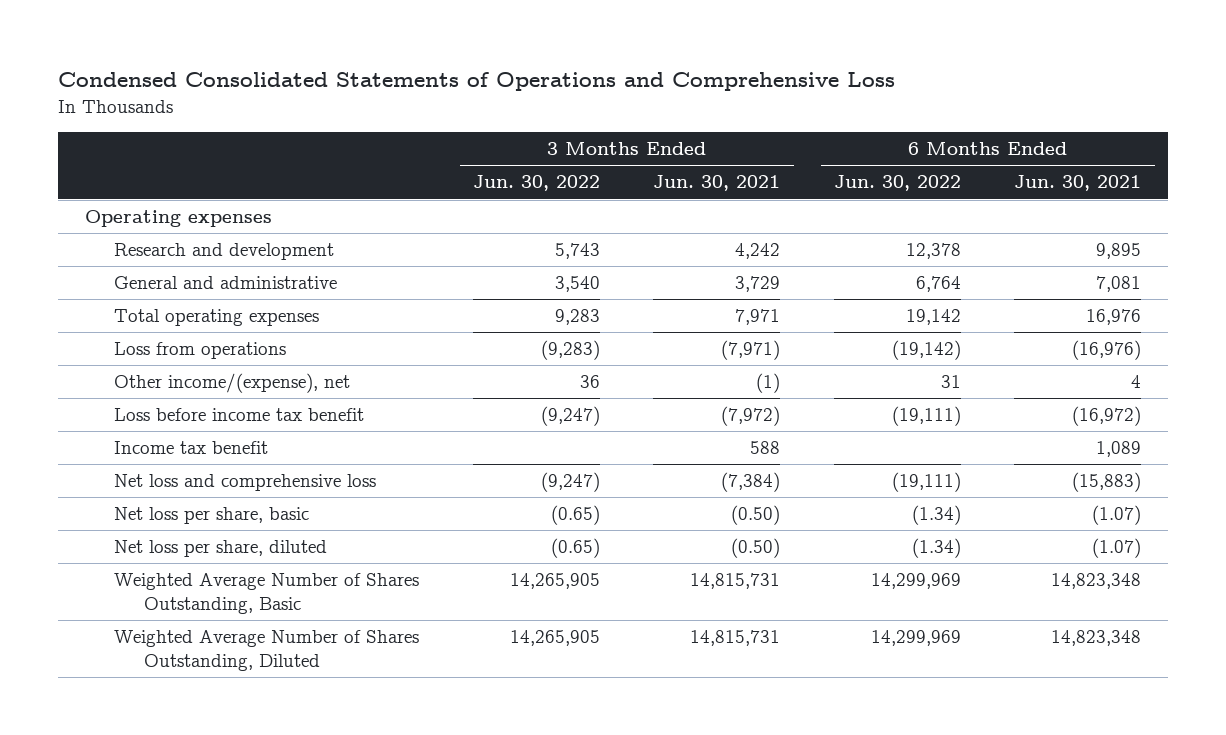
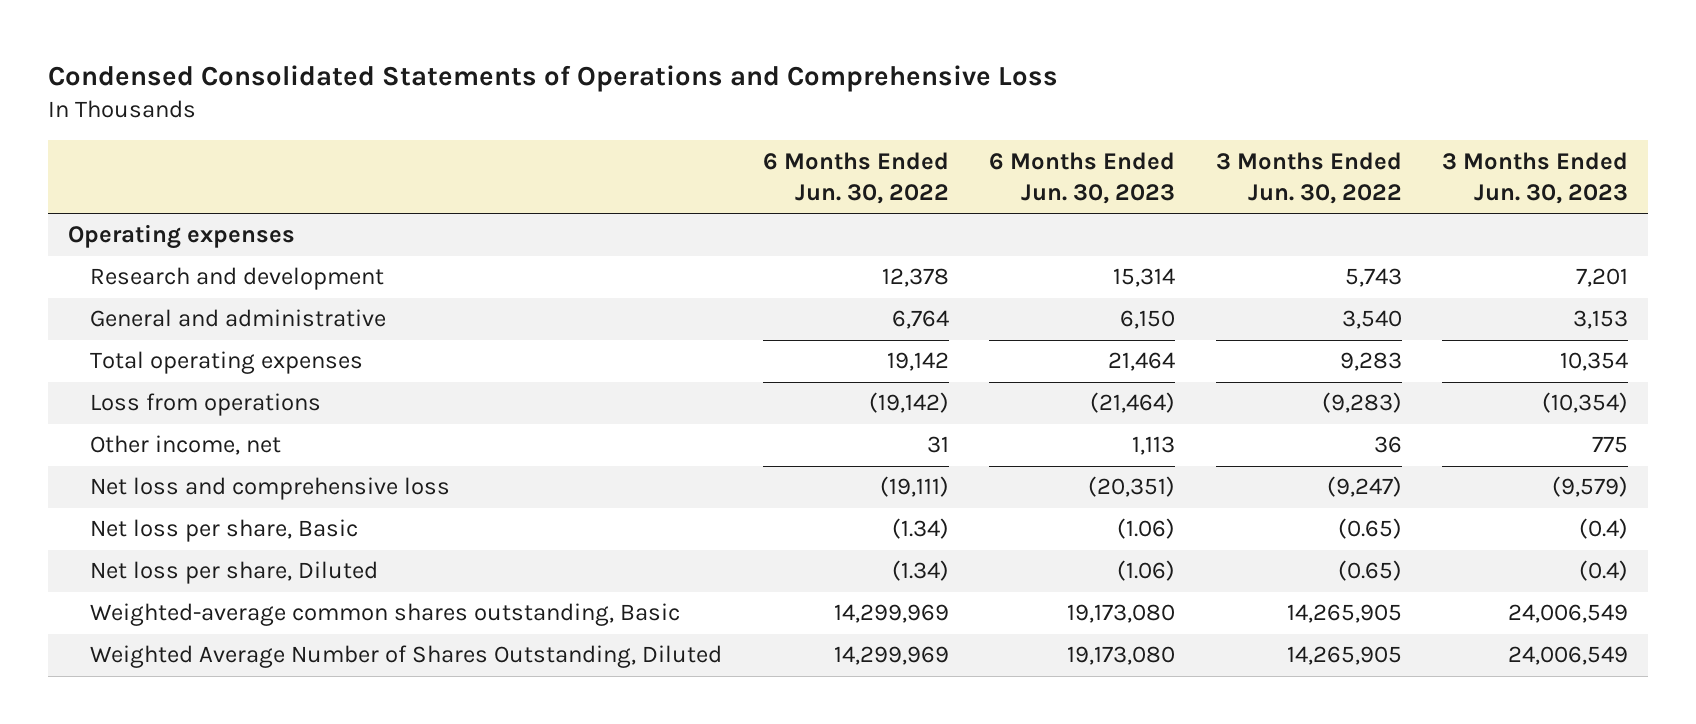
[653,175,781,192] Jun. 30, 2021 -> none
[1014,175,1142,192] Jun. 30, 2021 -> none
none -> [989,151,1176,204] 6 Months Ended Jun. 30, 2023
none -> [1442,151,1629,204] 3 Months Ended Jun. 30, 2023
[114,408,365,422] Loss before income tax benefit -> none
[114,441,269,455] Income tax benefit -> none
[114,373,351,394] Other income/(expense), net -> [90,435,282,456] Other income, net
[114,507,310,525] Net loss per share, basic -> [90,519,359,543] Net loss per share, Basic
[114,540,328,558] Net loss per share, diluted -> [90,561,379,585] Net loss per share, Diluted
[114,573,420,614] Weighted Average Number of Shares Outstanding, Basic -> [90,603,681,627] Weighted-average common shares outstanding, Basic

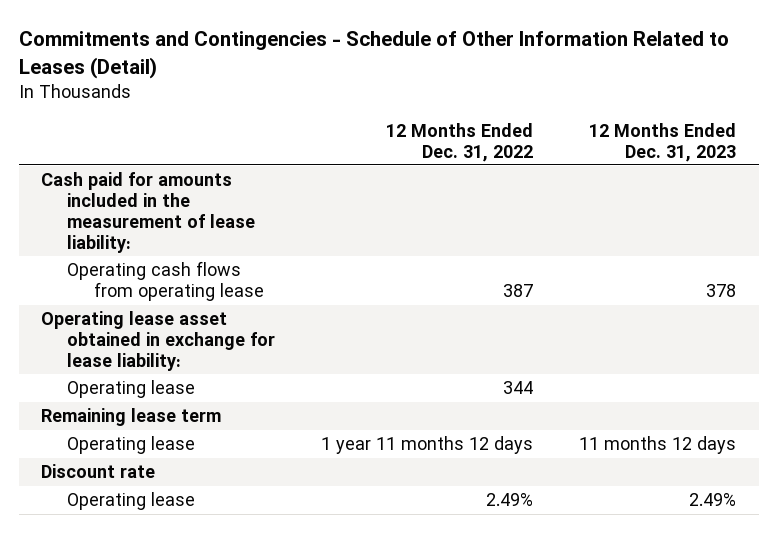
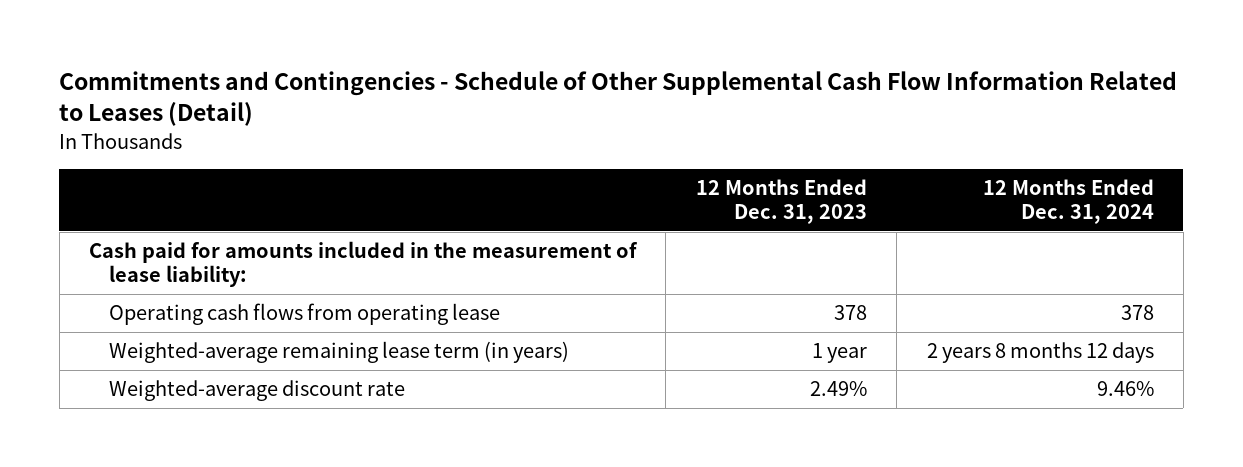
[18,31,729,80] Commitments and Contingencies - Schedule of Other Information Related to Leases (Detail) -> [59,71,1178,127] Commitments and Contingencies - Schedule of Other Supplemental Cash Flow Information Related to Leases (Detail)
[386,122,534,162] 12 Months Ended Dec. 31, 2022 -> none
none -> [982,179,1154,224] 12 Months Ended Dec. 31, 2024
[41,311,276,372] Operating lease asset obtained in exchange for lease liability: -> none
[67,380,196,399] Operating lease -> none
[41,408,222,427] Remaining lease term -> none
[67,436,196,455] Operating lease -> none
[41,464,156,479] Discount rate -> none
none -> [109,341,570,364] Weighted-average remaining lease term (in years)
[67,492,196,511] Operating lease -> [109,380,406,402] Weighted-average discount rate

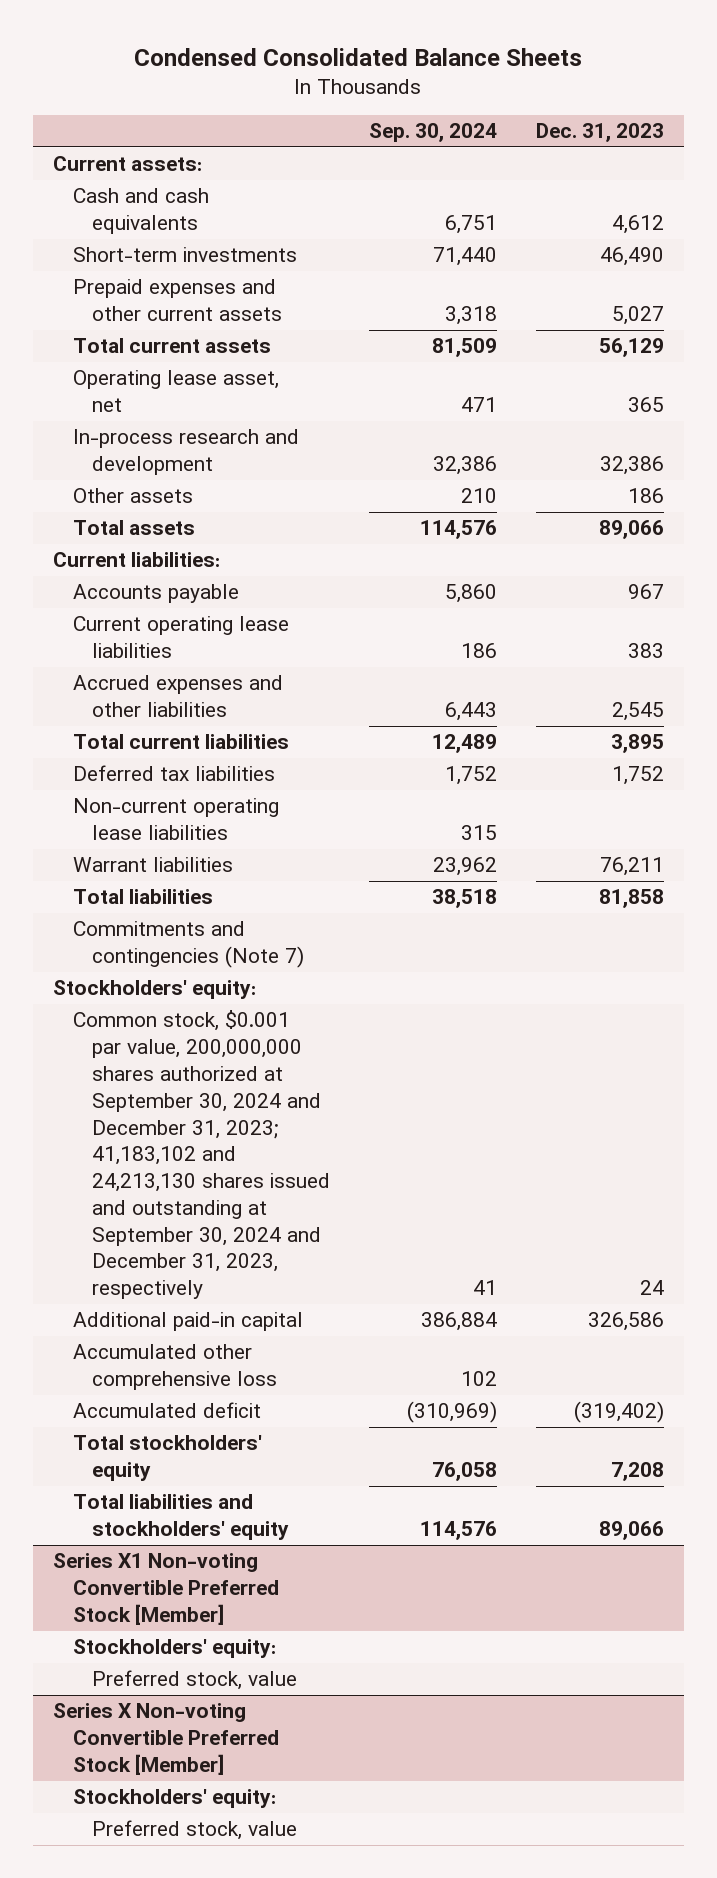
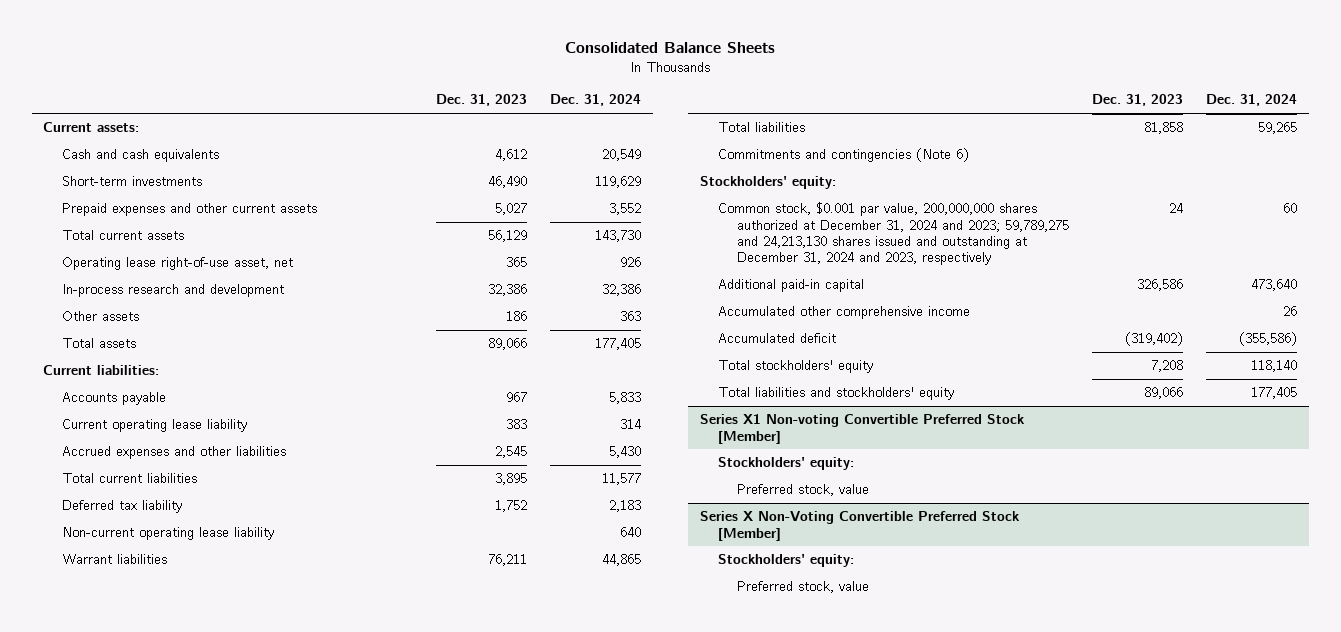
[134,47,583,66] Condensed Consolidated Balance Sheets -> [565,42,776,54] Consolidated Balance Sheets
[369,123,498,143] Sep. 30, 2024 -> none
none -> [550,94,642,107] Dec. 31, 2024
[72,370,279,413] Operating lease asset, net -> [61,257,293,271] Operating lease right-of-use asset, net
[72,616,289,659] Current operating lease liabilities -> [61,419,247,433] Current operating lease liability
[72,765,275,782] Deferred tax liabilities -> [61,500,182,514] Deferred tax liability
[72,798,279,841] Non-current operating lease liabilities -> [61,527,274,541] Non-current operating lease liability
[72,921,305,969] Commitments and contingencies (Note 7) -> [718,148,970,163] Commitments and contingencies (Note 6)
[72,1010,331,1300] Common stock, $0.001 par value, 200,000,000 shares authorized at September 30, 2024 and December 31, 2023; 41,183,102 and 24,213,130 shares issued and outstanding at September 30, 2024 and December 31, 2023, respectively -> [718,202,1069,266] Common stock, $0.001 par value, 200,000,000 shares authorized at December 31, 2024 and 2023; 59,789,275 and 24,213,130 shares issued and outstanding at December 31, 2024 and 2023, respectively
[72,1344,278,1391] Accumulated other comprehensive loss -> [718,306,971,320] Accumulated other comprehensive income
[52,1703,279,1775] Series X Non-voting Convertible Preferred Stock [Member] -> [699,511,1020,541] Series X Non-Voting Convertible Preferred Stock [Member]

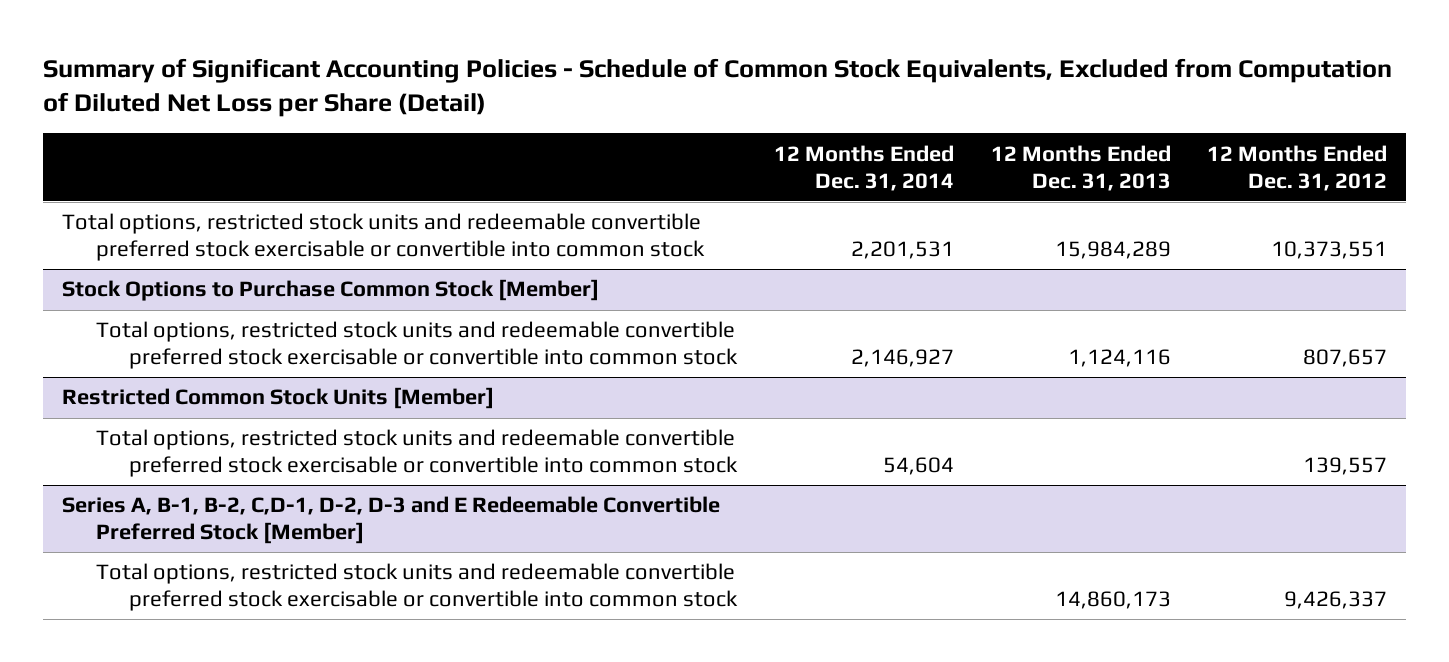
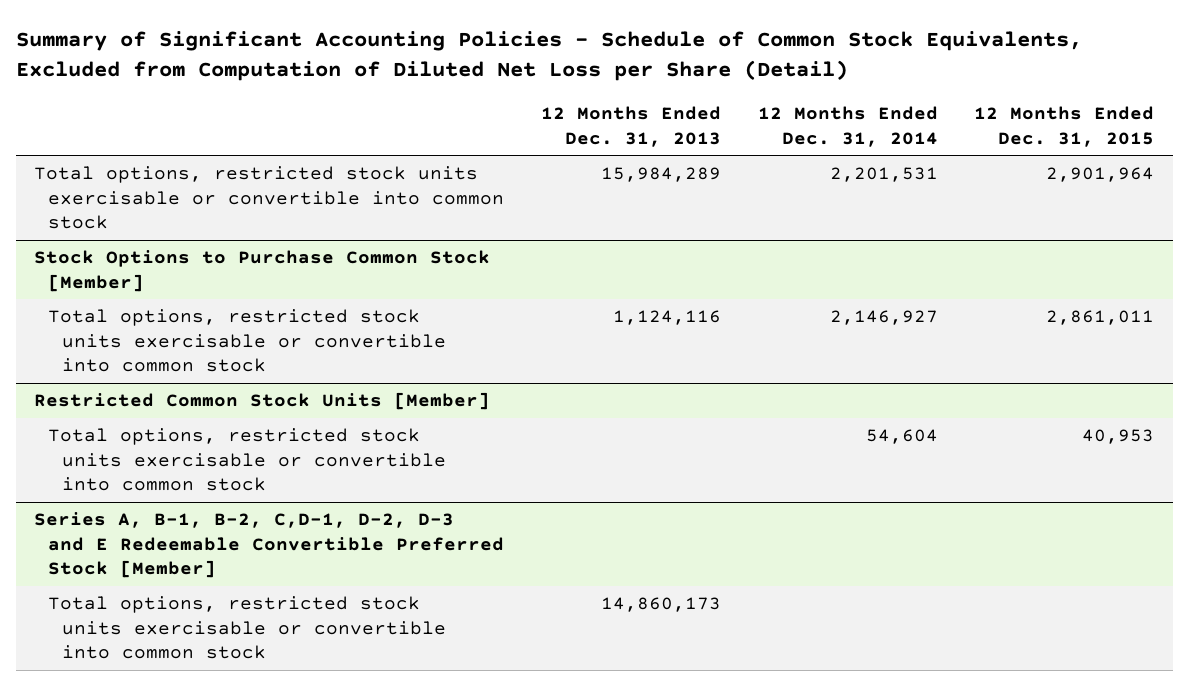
[1207,144,1388,191] 12 Months Ended Dec. 31, 2012 -> none
none -> [974,105,1155,147] 12 Months Ended Dec. 31, 2015
[61,213,705,262] Total options, restricted stock units and redeemable convertible preferred stock exercisable or convertible into common stock -> [34,166,505,230] Total options, restricted stock units exercisable or convertible into common stock
[95,321,739,370] Total options, restricted stock units and redeemable convertible preferred stock exercisable or convertible into common stock -> [48,309,447,373] Total options, restricted stock units exercisable or convertible into common stock
[95,429,739,478] Total options, restricted stock units and redeemable convertible preferred stock exercisable or convertible into common stock -> [48,428,447,492] Total options, restricted stock units exercisable or convertible into common stock
[95,563,739,612] Total options, restricted stock units and redeemable convertible preferred stock exercisable or convertible into common stock -> [48,596,447,660] Total options, restricted stock units exercisable or convertible into common stock

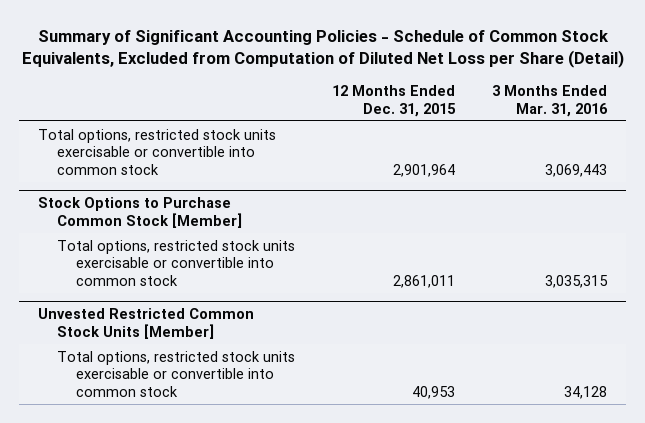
[541,105,722,147] 12 Months Ended Dec. 31, 2013 -> none
[757,105,938,147] 12 Months Ended Dec. 31, 2014 -> none
none -> [492,84,609,117] 3 Months Ended Mar. 31, 2016
[34,392,491,411] Restricted Common Stock Units [Member] -> [37,308,254,340] Unvested Restricted Common Stock Units [Member]
[34,512,505,579] Series A, B-1, B-2, C,D-1, D-2, D-3 and E Redeemable Convertible Preferred Stock [Member] -> none
[48,596,447,660] Total options, restricted stock units exercisable or convertible into common stock -> none

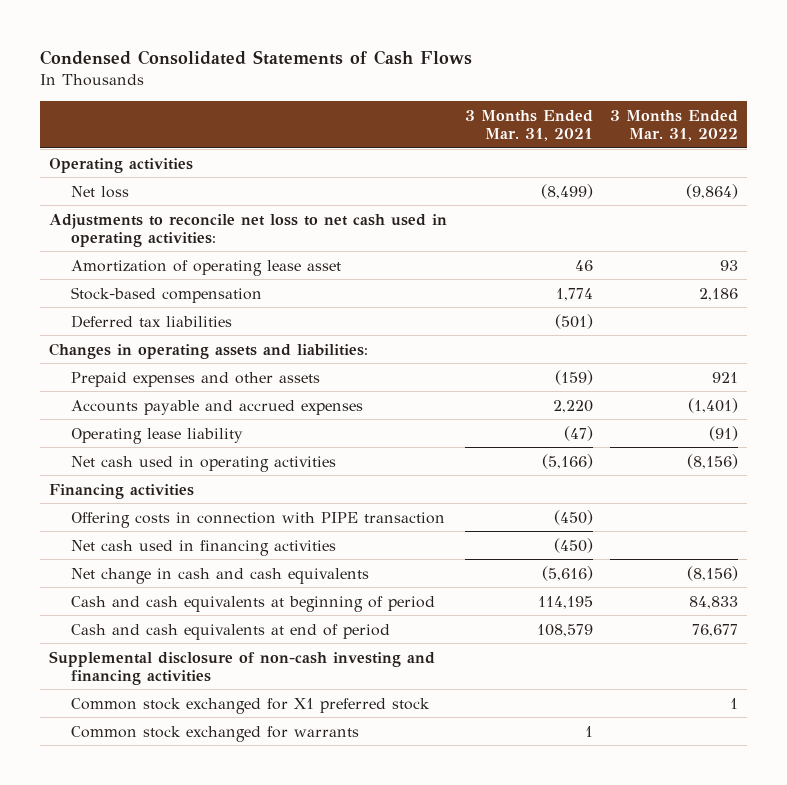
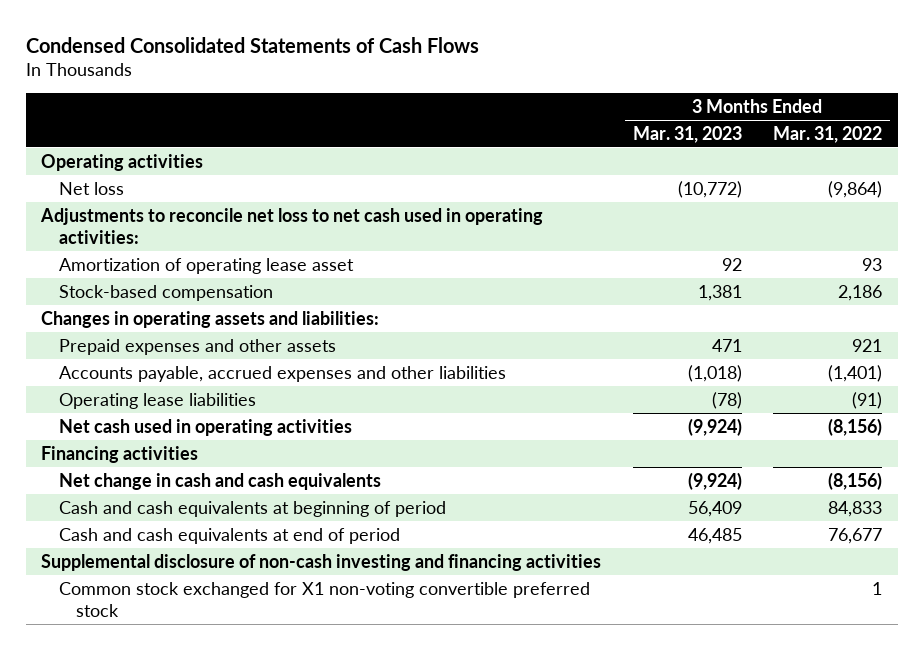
[464,109,593,142] 3 Months Ended Mar. 31, 2021 -> none
none -> [632,125,742,143] Mar. 31, 2023
[71,314,233,328] Deferred tax liabilities -> none
[71,399,364,415] Accounts payable and accrued expenses -> [58,365,506,382] Accounts payable, accrued expenses and other liabilities
[71,427,244,444] Operating lease liability -> [58,392,256,409] Operating lease liabilities
[71,511,446,528] Offering costs in connection with PIPE transaction -> none
[71,539,337,556] Net cash used in financing activities -> none
[71,725,360,742] Common stock exchanged for warrants -> none
[71,697,431,714] Common stock exchanged for X1 preferred stock -> [58,581,590,618] Common stock exchanged for X1 non-voting convertible preferred stock

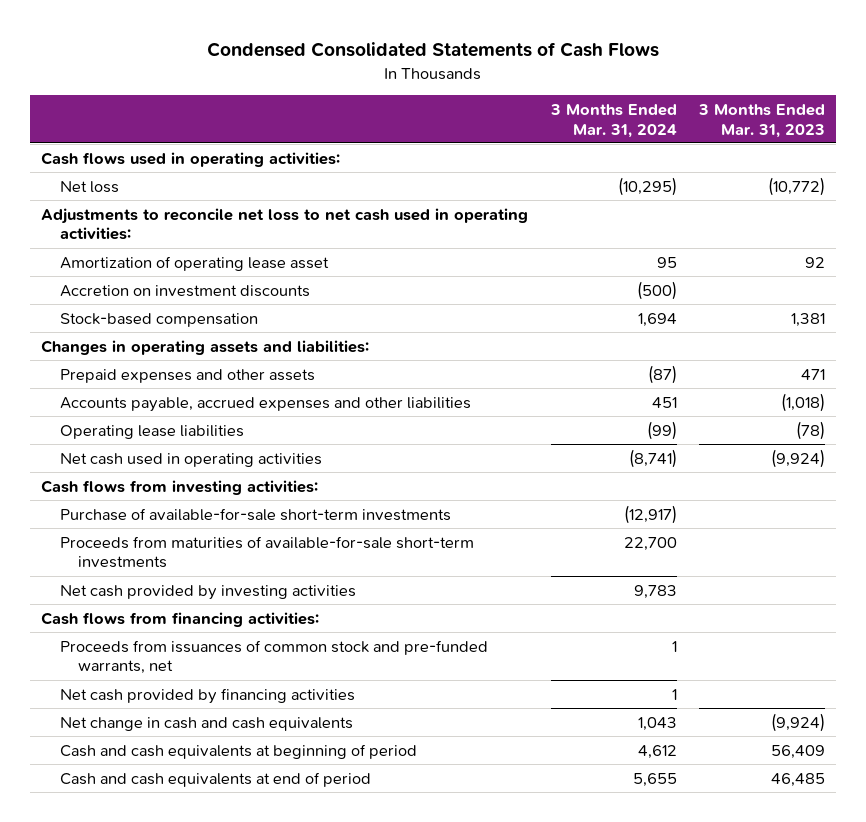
[773,125,883,143] Mar. 31, 2022 -> none
none -> [549,103,677,138] 3 Months Ended Mar. 31, 2024
[41,153,204,171] Operating activities -> [41,151,341,167] Cash flows used in operating activities:
none -> [59,284,310,297] Accretion on investment discounts
none -> [41,479,319,495] Cash flows from investing activities:
none -> [59,507,451,521] Purchase of available-for-sale short-term investments
none -> [59,535,474,569] Proceeds from maturities of available-for-sale short-term investments
none -> [59,584,356,600] Net cash provided by investing activities
[41,445,199,463] Financing activities -> [41,611,320,627] Cash flows from financing activities:
none -> [59,639,488,675] Proceeds from issuances of common stock and pre-funded warrants, net
none -> [59,687,355,704] Net cash provided by financing activities
[41,553,602,571] Supplemental disclosure of non-cash investing and financing activities -> none
[58,581,590,618] Common stock exchanged for X1 non-voting convertible preferred stock -> none

